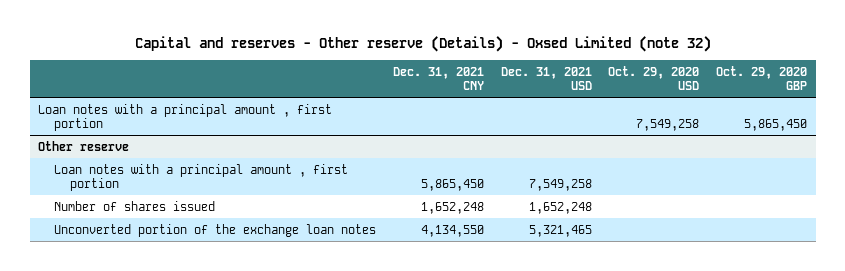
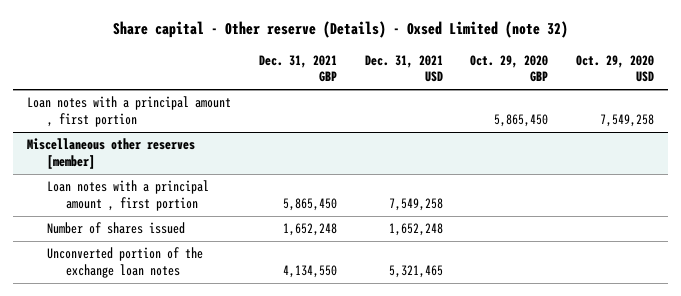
[134,36,711,53] Capital and reserves - Other reserve (Details) - Oxsed Limited (note 32) -> [112,21,568,39] Share capital - Other reserve (Details) - Oxsed Limited (note 32)
[392,66,484,90] Dec. 31, 2021 CNY -> none
none -> [258,54,337,83] Dec. 31, 2021 GBP
[38,140,130,151] Other reserve -> [27,138,196,169] Miscellaneous other reserves [member]

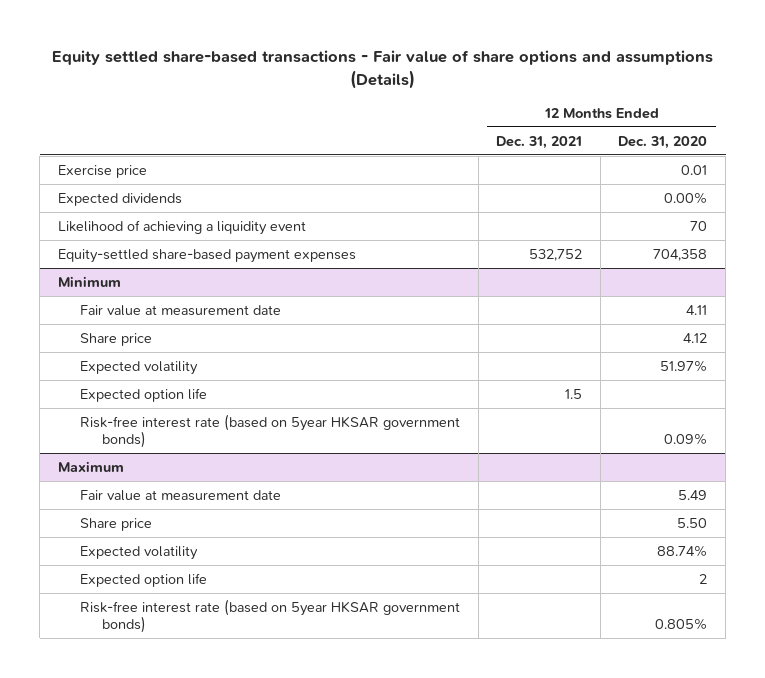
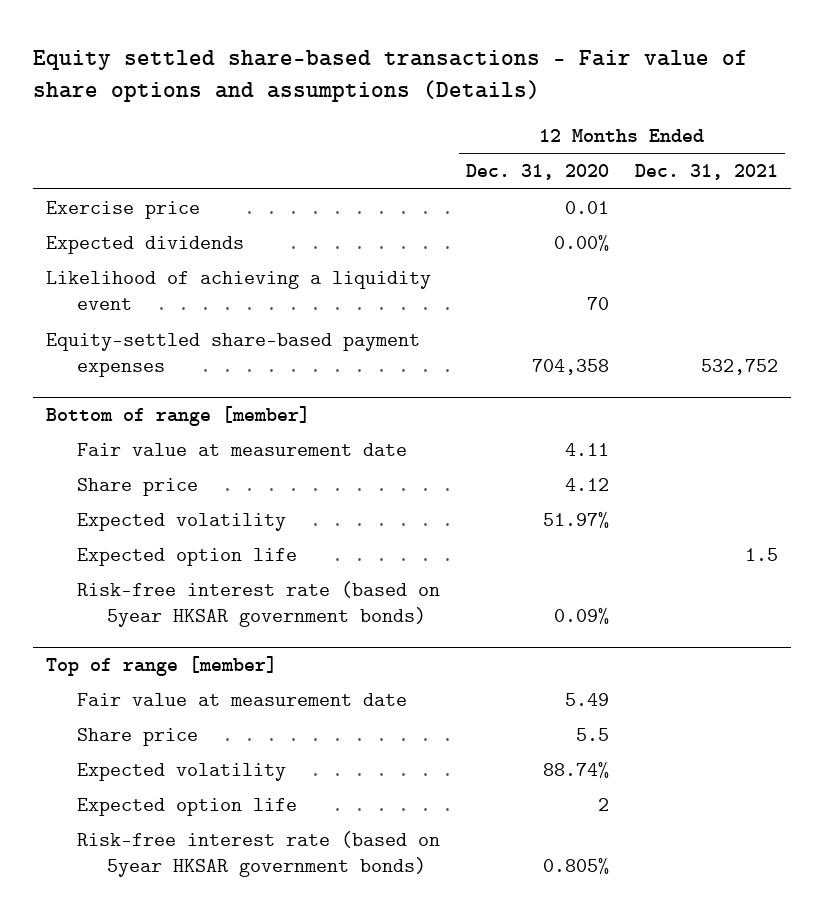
[57,275,121,287] Minimum -> [45,406,310,427] Bottom of range [member]
[57,460,124,472] Maximum -> [45,656,277,677] Top of range [member]
[677,517,708,528] 5.50 -> [575,728,609,742] 5.5

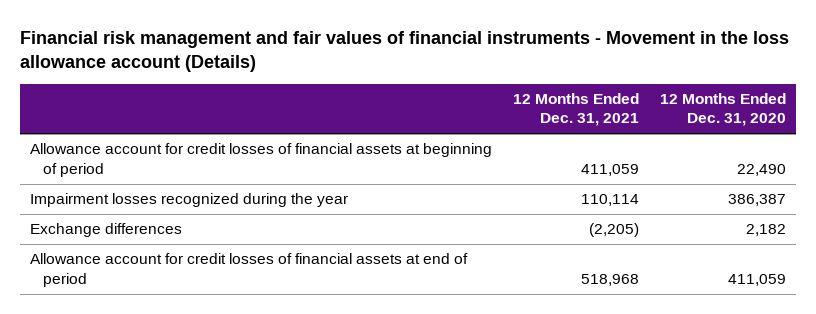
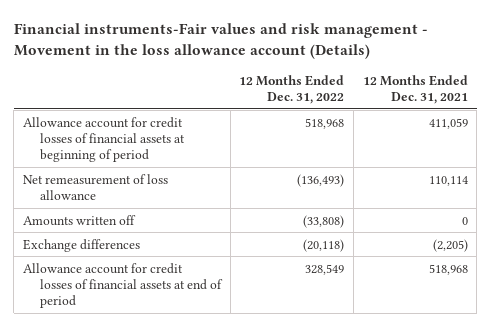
[20,31,790,73] Financial risk management and fair values of financial instruments - Movement in the loss allowance account (Details) -> [13,23,428,59] Financial instruments-Fair values and risk management - Movement in the loss allowance account (Details)
[659,93,786,127] 12 Months Ended Dec. 31, 2020 -> none
none -> [239,74,345,104] 12 Months Ended Dec. 31, 2022
[30,193,349,208] Impairment losses recognized during the year -> [22,173,168,200] Net remeasurement of loss allowance
none -> [22,214,136,226] Amounts written off

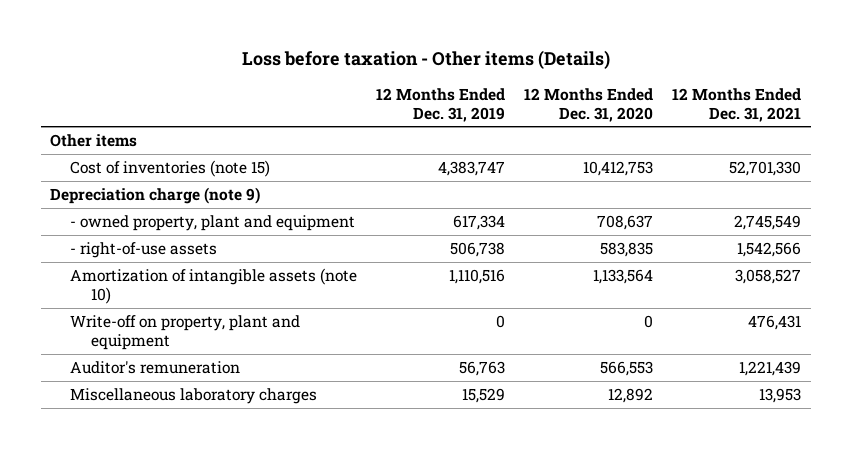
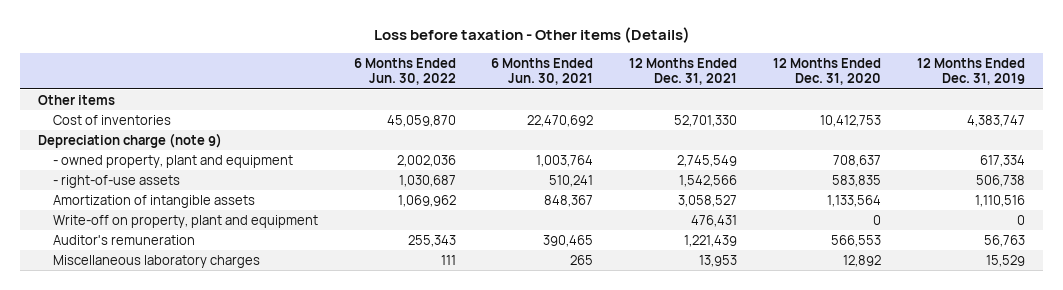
none -> [353,58,456,86] 6 Months Ended Jun. 30, 2022
none -> [491,58,594,86] 6 Months Ended Jun. 30, 2021
[70,159,271,177] Cost of inventories (note 15) -> [52,114,171,125] Cost of inventories
[70,267,358,305] Amortization of intangible assets (note 10) -> [52,194,255,208] Amortization of intangible assets

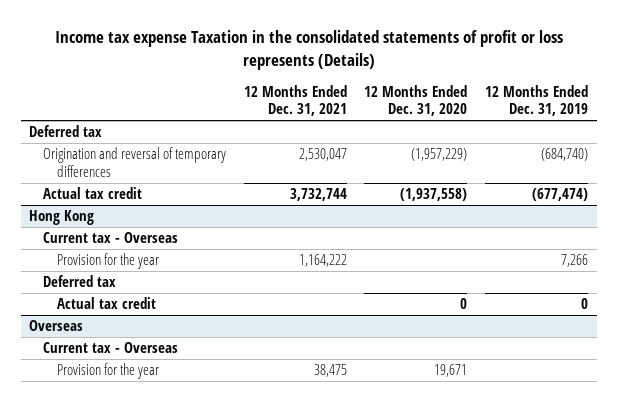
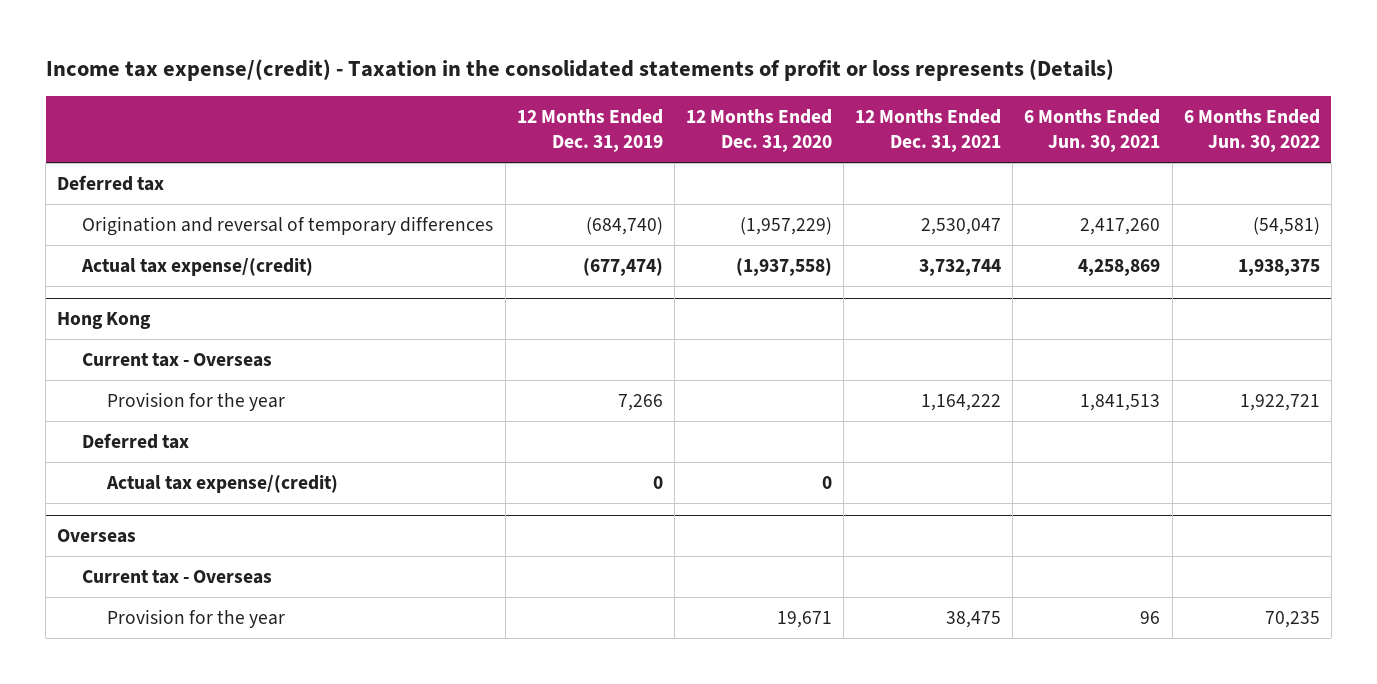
[54,30,563,70] Income tax expense Taxation in the consolidated statements of profit or loss represents (Details) -> [45,59,1114,82] Income tax expense/(credit) - Taxation in the consolidated statements of profit or loss represents (Details)
none -> [1024,108,1161,153] 6 Months Ended Jun. 30, 2021
none -> [1183,108,1320,153] 6 Months Ended Jun. 30, 2022
[43,187,143,200] Actual tax credit -> [81,257,314,276] Actual tax expense/(credit)
[56,297,156,310] Actual tax credit -> [106,474,339,493] Actual tax expense/(credit)

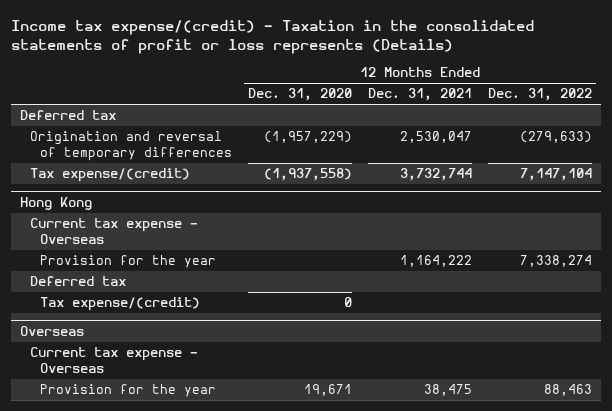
[516,108,663,153] 12 Months Ended Dec. 31, 2019 -> none
[1024,108,1161,153] 6 Months Ended Jun. 30, 2021 -> none
[1183,108,1320,153] 6 Months Ended Jun. 30, 2022 -> none
none -> [488,88,593,102] Dec. 31, 2022
[81,257,314,276] Actual tax expense/(credit) -> [29,168,190,183] Tax expense/(credit)
[82,352,273,367] Current tax - Overseas -> [29,218,198,244] Current tax expense - Overseas
[106,474,339,493] Actual tax expense/(credit) -> [39,297,200,312] Tax expense/(credit)
[82,569,273,584] Current tax - Overseas -> [29,347,198,373] Current tax expense - Overseas

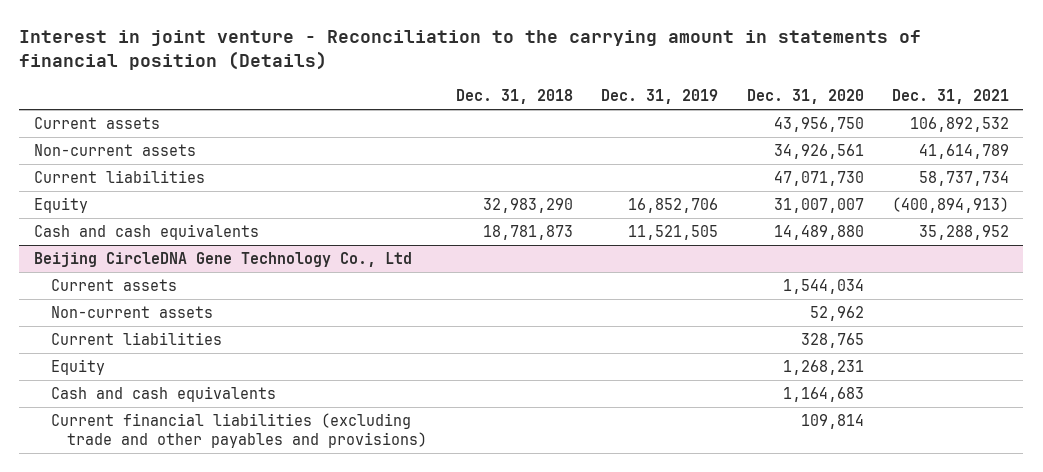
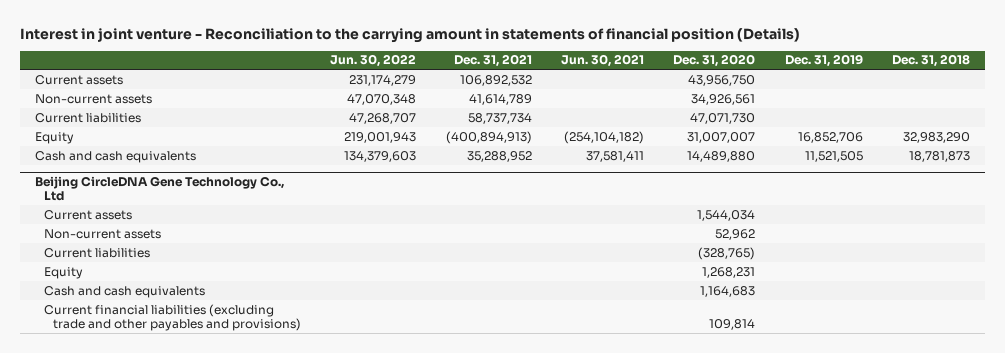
none -> [330,54,417,68] Jun. 30, 2022
none -> [561,54,645,68] Jun. 30, 2021
[800,333,864,349] 328,765 -> [698,246,756,260] (328,765)

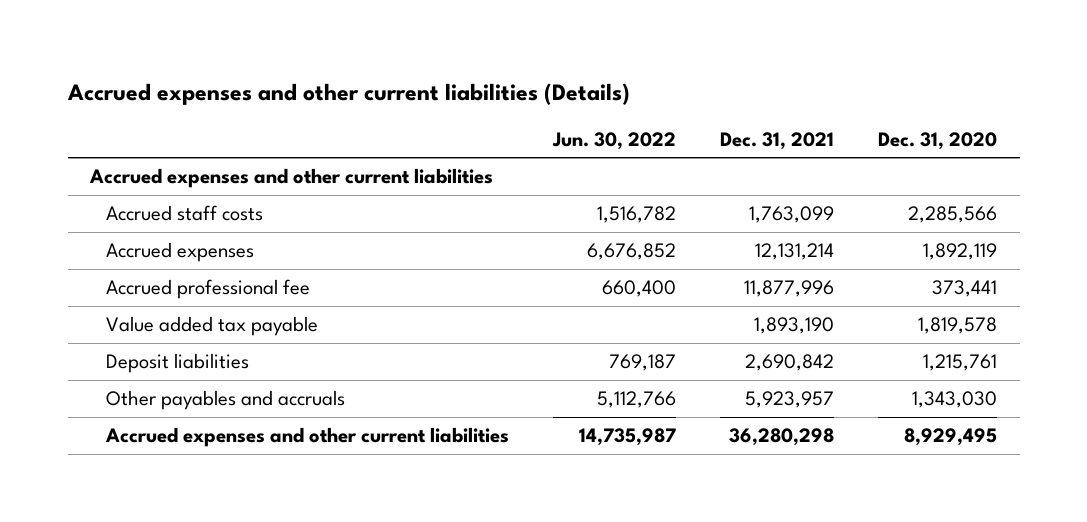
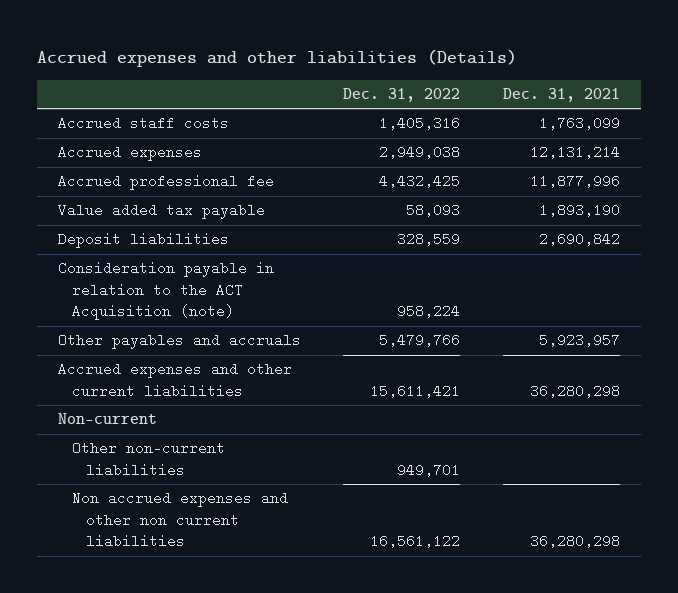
[66,82,630,105] Accrued expenses and other current liabilities (Details) -> [36,48,517,67] Accrued expenses and other liabilities (Details)
[551,131,676,150] Jun. 30, 2022 -> none
[878,131,998,150] Dec. 31, 2020 -> none
none -> [343,87,461,102] Dec. 31, 2022
[89,168,494,189] Accrued expenses and other current liabilities -> none
none -> [58,261,275,321] Consideration payable in relation to the ACT Acquisition (note)
none -> [58,413,158,425] Non-current
none -> [72,441,226,477] Other non-current liabilities
none -> [72,491,289,549] Non accrued expenses and other non current liabilities

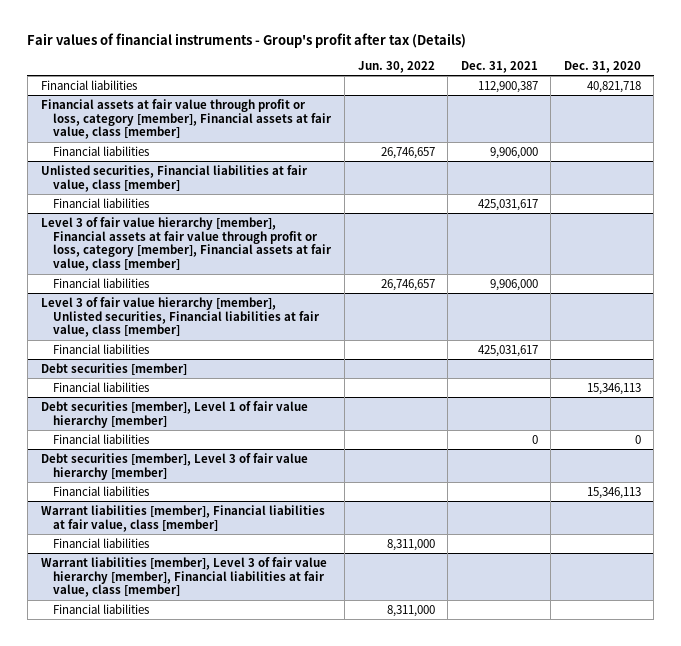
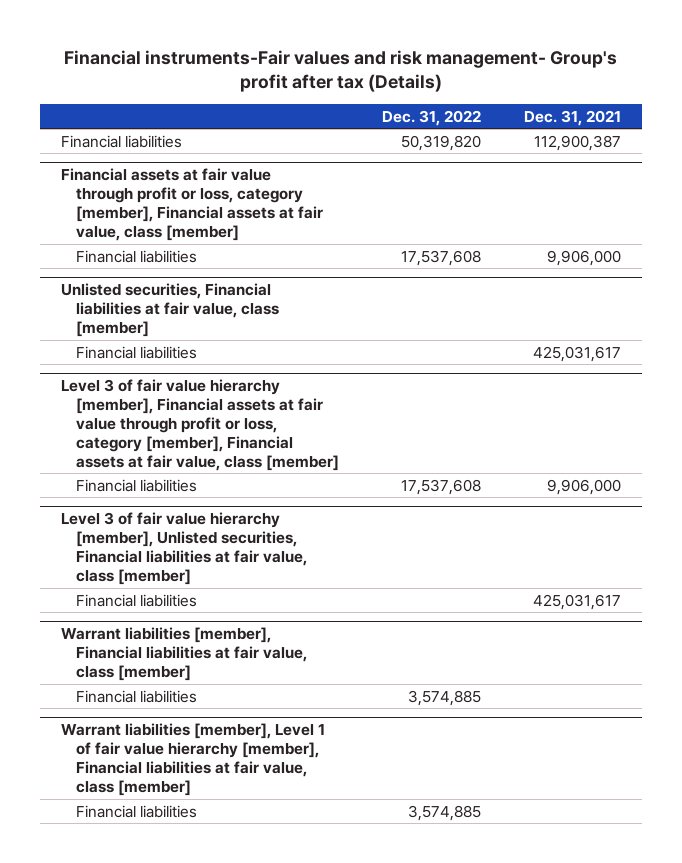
[27,33,467,49] Fair values of financial instruments - Group's profit after tax (Details) -> [63,49,617,93] Financial instruments-Fair values and risk management- Group's profit after tax (Details)
[357,60,435,73] Jun. 30, 2022 -> none
[563,60,641,73] Dec. 31, 2020 -> none
none -> [382,109,482,126] Dec. 31, 2022
[40,362,187,375] Debt securities [member] -> none
[53,381,150,392] Financial liabilities -> none
[40,400,308,428] Debt securities [member], Level 1 of fair value hierarchy [member] -> none
[53,433,150,444] Financial liabilities -> none
[40,452,308,480] Debt securities [member], Level 3 of fair value hierarchy [member] -> none
[53,485,150,496] Financial liabilities -> none
[40,556,327,598] Warrant liabilities [member], Level 3 of fair value hierarchy [member], Financial liabilities at fair value, class [member] -> [61,723,326,796] Warrant liabilities [member], Level 1 of fair value hierarchy [member], Financial liabilities at fair value, class [member]

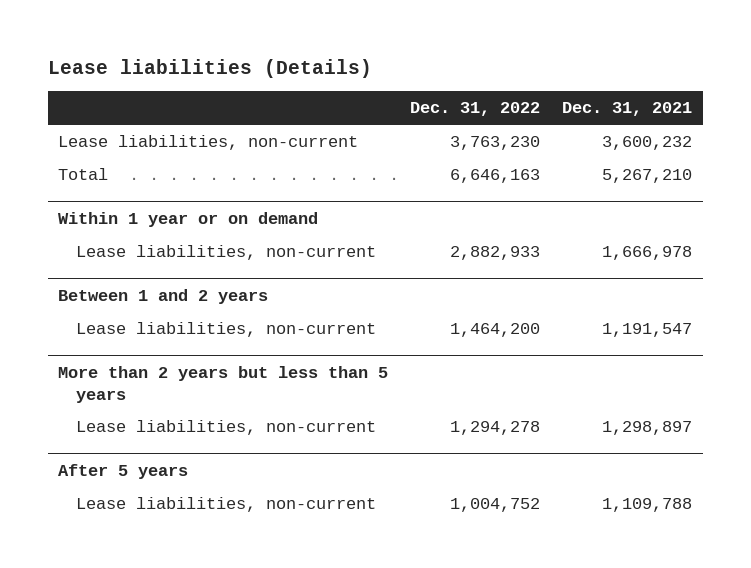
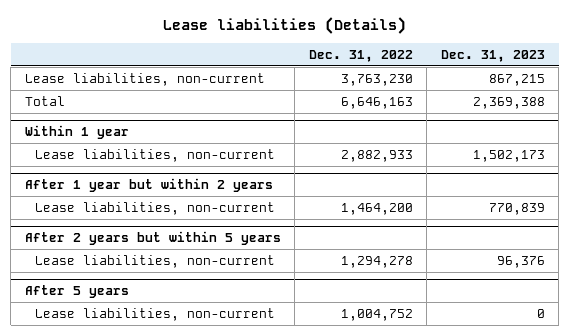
[562,102,693,117] Dec. 31, 2021 -> none
none -> [440,49,545,62] Dec. 31, 2023
[58,211,319,227] Within 1 year or on demand -> [24,125,129,140] Within 1 year
[58,288,269,304] Between 1 and 2 years -> [24,178,273,193] After 1 year but within 2 years
[58,365,389,403] More than 2 years but less than 5 years -> [24,231,281,246] After 2 years but within 5 years

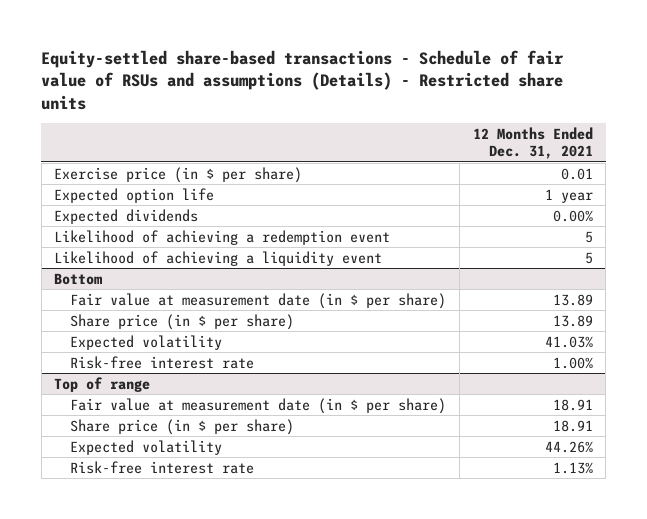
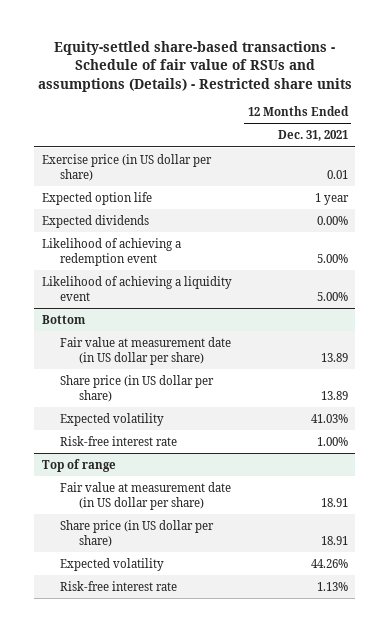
[54,166,303,183] Exercise price (in $ per share) -> [42,153,213,181] Exercise price (in US dollar per share)
[584,230,593,243] 5 -> [316,253,348,263] 5.00%
[584,251,593,264] 5 -> [316,291,348,301] 5.00%
[70,292,447,309] Fair value at measurement date (in $ per share) -> [60,336,232,365] Fair value at measurement date (in US dollar per share)
[70,313,295,330] Share price (in $ per share) -> [60,374,215,402] Share price (in US dollar per share)
[70,397,447,414] Fair value at measurement date (in $ per share) -> [60,481,232,510] Fair value at measurement date (in US dollar per share)
[70,418,295,435] Share price (in $ per share) -> [60,519,215,547] Share price (in US dollar per share)

